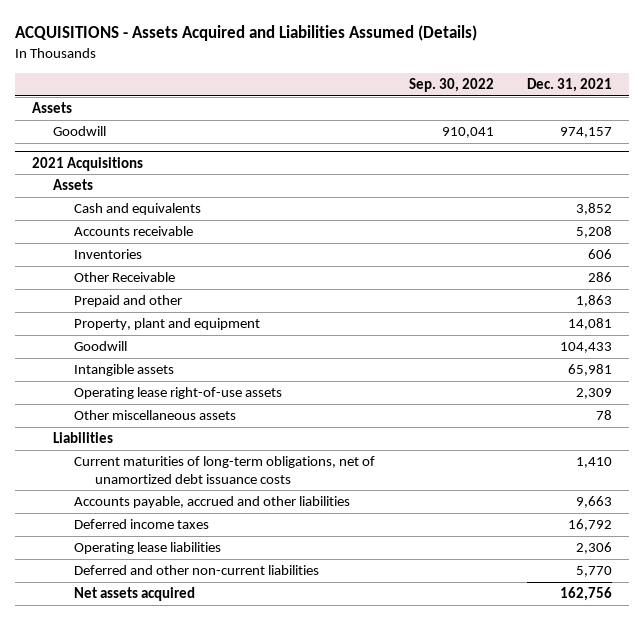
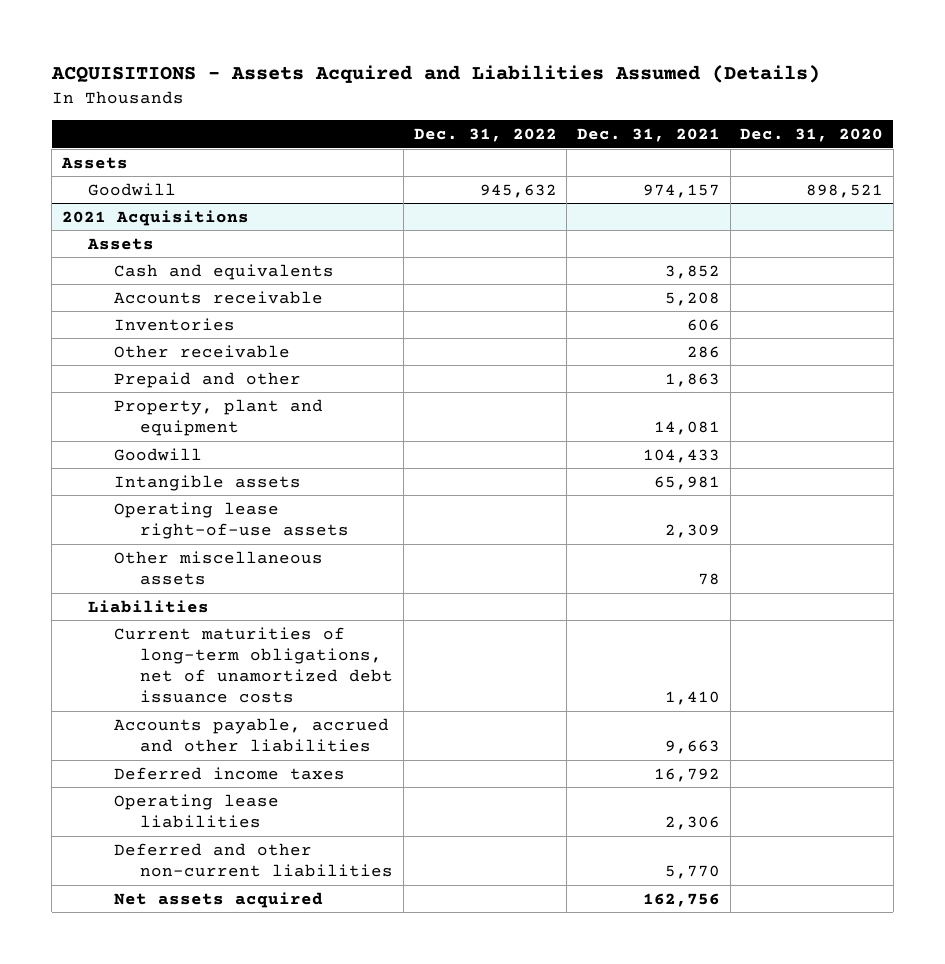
[408,78,494,93] Sep. 30, 2022 -> none
none -> [413,128,557,143] Dec. 31, 2022
none -> [740,128,884,143] Dec. 31, 2020
[74,272,176,283] Other Receivable -> [114,344,291,358] Other receivable

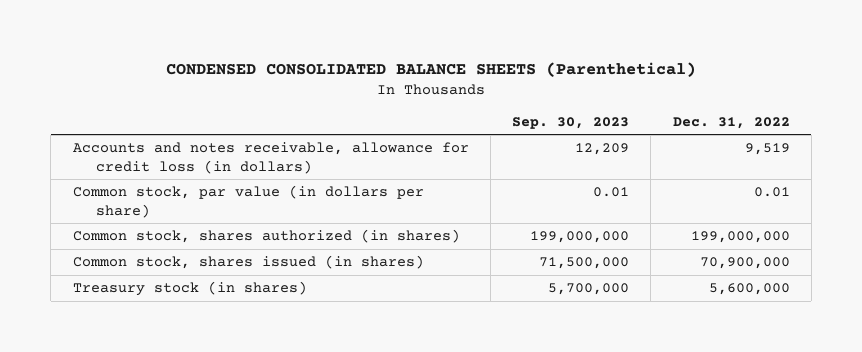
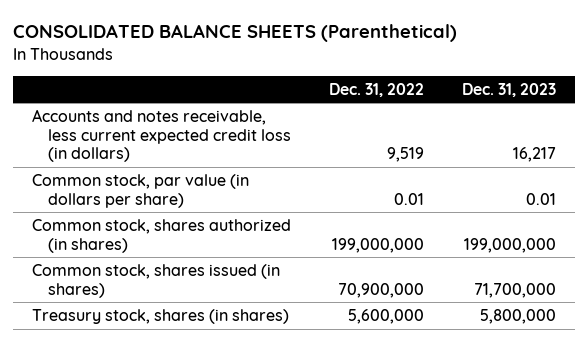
[166,61,697,77] CONDENSED CONSOLIDATED BALANCE SHEETS (Parenthetical) -> [13,23,458,42] CONSOLIDATED BALANCE SHEETS (Parenthetical)
[512,116,630,129] Sep. 30, 2023 -> none
none -> [461,82,556,97] Dec. 31, 2023
[72,142,469,174] Accounts and notes receivable, allowance for credit loss (in dollars) -> [32,109,291,163] Accounts and notes receivable, less current expected credit loss (in dollars)
[72,281,307,297] Treasury stock (in shares) -> [32,309,290,325] Treasury stock, shares (in shares)

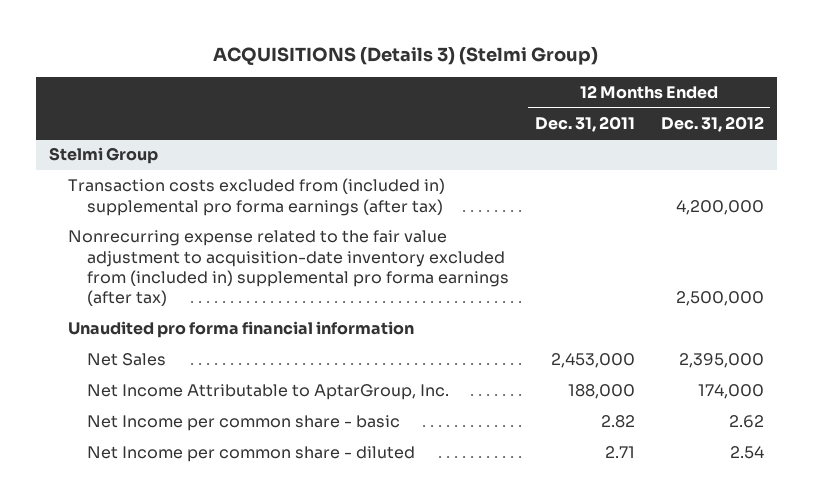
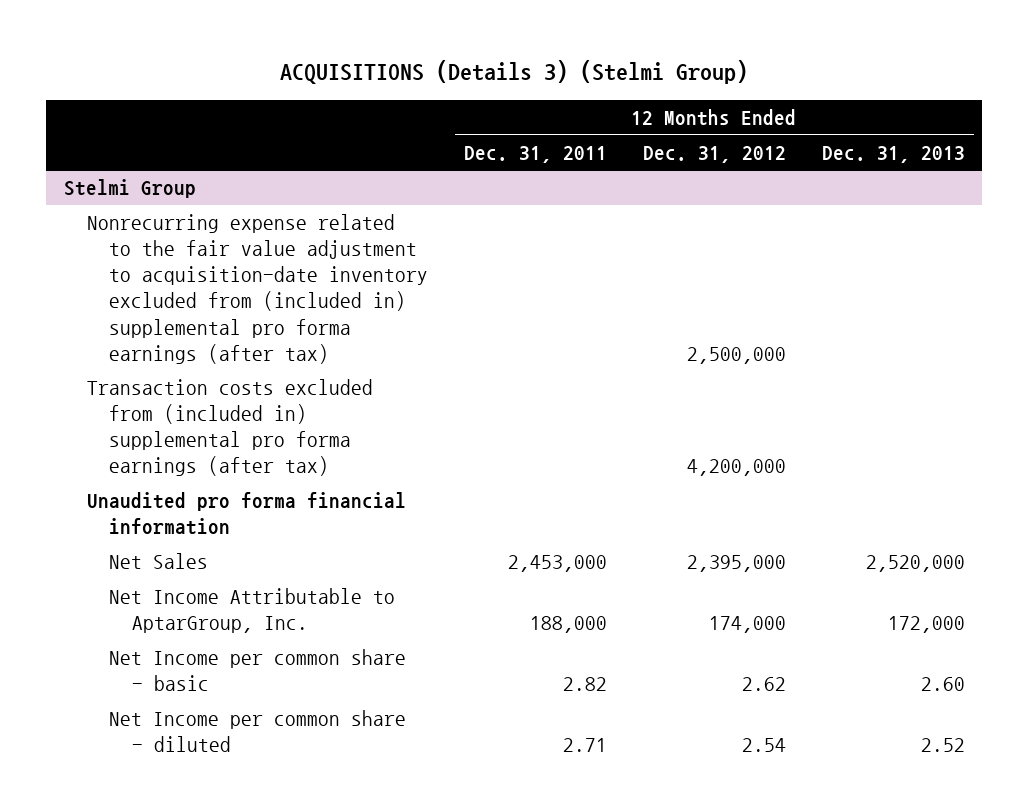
none -> [821,145,965,163] Dec. 31, 2013
[67,178,445,216] Transaction costs excluded from (included in) supplemental pro forma earnings (after tax) -> [86,379,373,477] Transaction costs excluded from (included in) supplemental pro forma earnings (after tax)

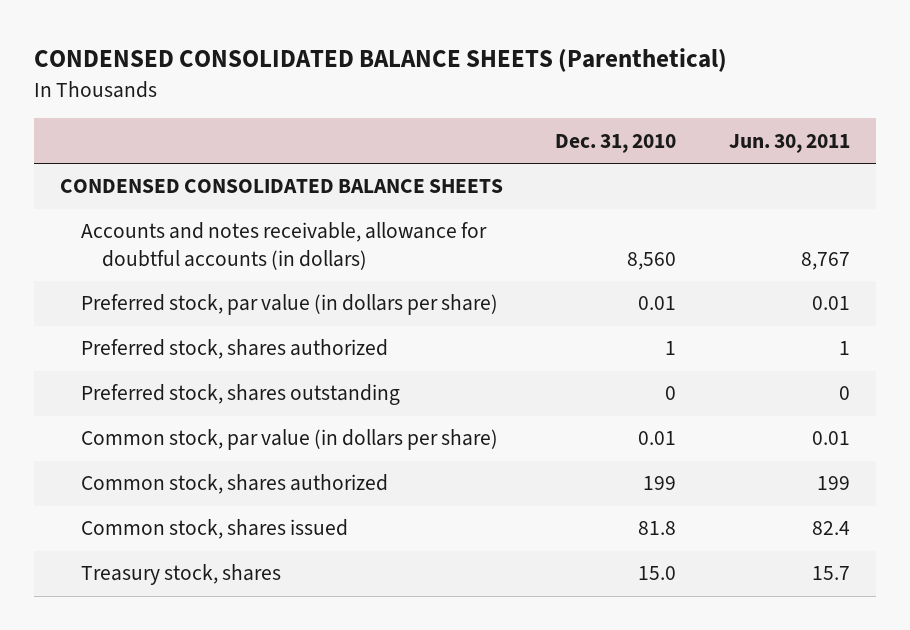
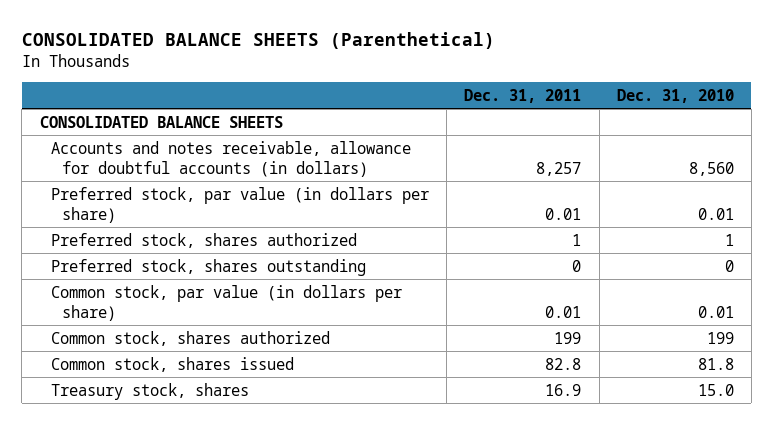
[33,48,727,73] CONDENSED CONSOLIDATED BALANCE SHEETS (Parenthetical) -> [21,31,495,49] CONSOLIDATED BALANCE SHEETS (Parenthetical)
[728,133,850,153] Jun. 30, 2011 -> none
none -> [464,88,582,103] Dec. 31, 2011
[59,179,503,194] CONDENSED CONSOLIDATED BALANCE SHEETS -> [39,115,283,128] CONSOLIDATED BALANCE SHEETS

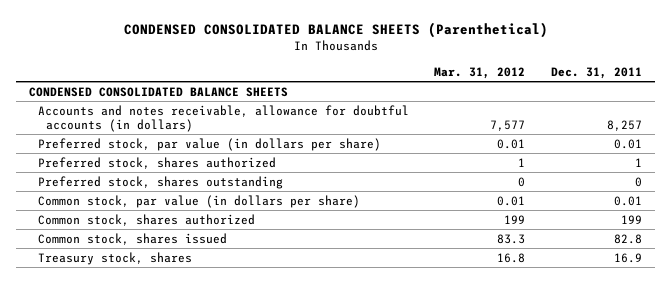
[21,31,495,49] CONSOLIDATED BALANCE SHEETS (Parenthetical) -> [123,22,548,39] CONDENSED CONSOLIDATED BALANCE SHEETS (Parenthetical)
[616,88,734,103] Dec. 31, 2010 -> none
none -> [434,67,526,80] Mar. 31, 2012
[39,115,283,128] CONSOLIDATED BALANCE SHEETS -> [28,86,288,97] CONDENSED CONSOLIDATED BALANCE SHEETS

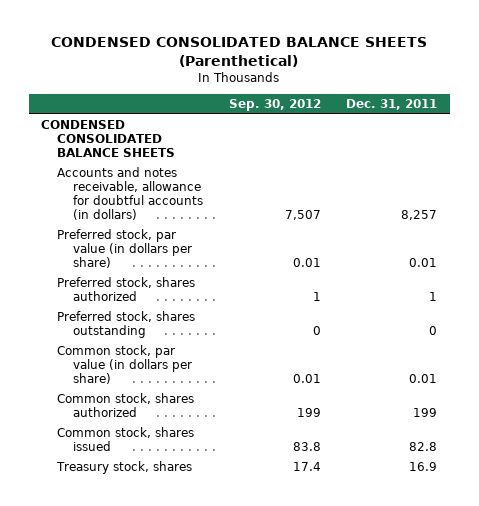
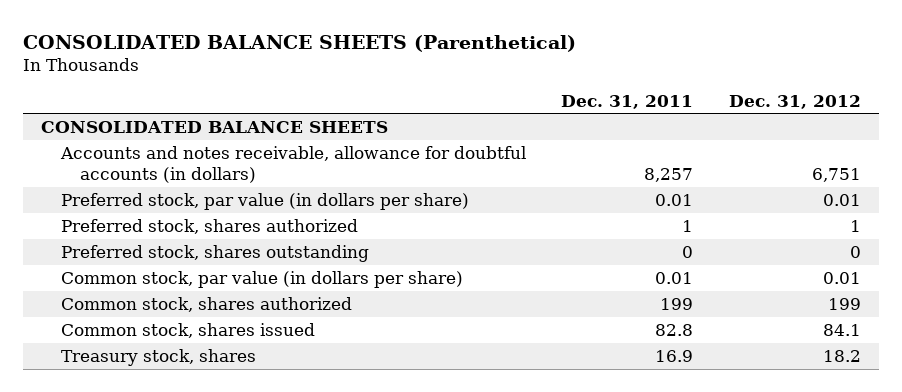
[51,37,428,67] CONDENSED CONSOLIDATED BALANCE SHEETS (Parenthetical) -> [23,34,577,52] CONSOLIDATED BALANCE SHEETS (Parenthetical)
[228,99,321,112] Sep. 30, 2012 -> none
none -> [728,94,861,109] Dec. 31, 2012
[41,120,176,158] CONDENSED CONSOLIDATED BALANCE SHEETS -> [40,120,388,133] CONSOLIDATED BALANCE SHEETS

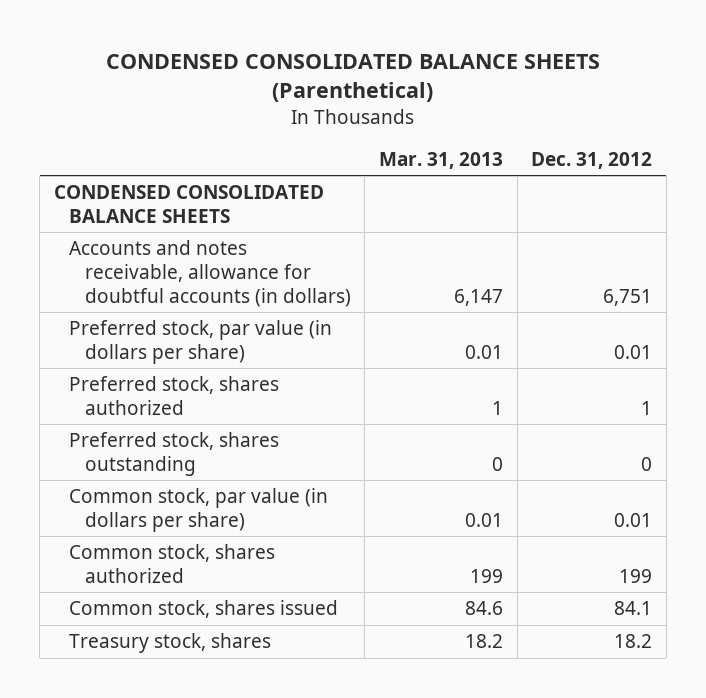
[23,34,577,52] CONSOLIDATED BALANCE SHEETS (Parenthetical) -> [106,54,601,103] CONDENSED CONSOLIDATED BALANCE SHEETS (Parenthetical)
[561,94,694,109] Dec. 31, 2011 -> none
none -> [379,151,504,169] Mar. 31, 2013
[40,120,388,133] CONSOLIDATED BALANCE SHEETS -> [53,185,324,223] CONDENSED CONSOLIDATED BALANCE SHEETS

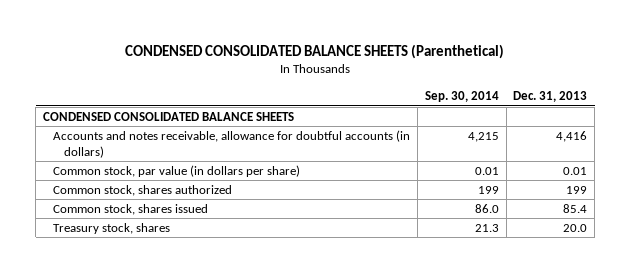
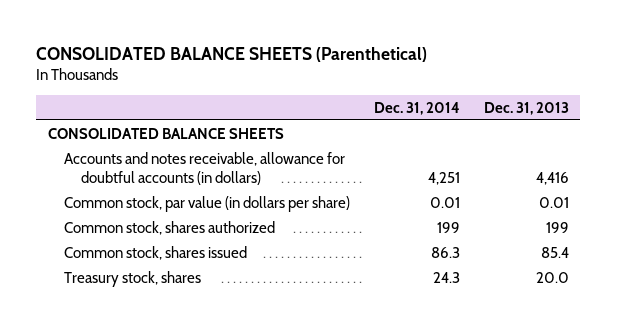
[125,43,505,59] CONDENSED CONSOLIDATED BALANCE SHEETS (Parenthetical) -> [36,46,428,62] CONSOLIDATED BALANCE SHEETS (Parenthetical)
[424,91,499,103] Sep. 30, 2014 -> none
none -> [373,101,460,115] Dec. 31, 2014
[42,111,294,121] CONDENSED CONSOLIDATED BALANCE SHEETS -> [48,127,285,139] CONSOLIDATED BALANCE SHEETS

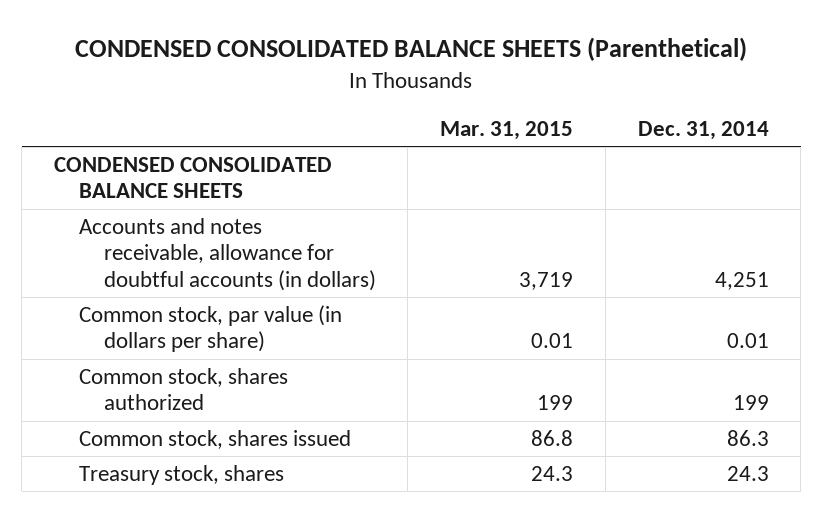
[36,46,428,62] CONSOLIDATED BALANCE SHEETS (Parenthetical) -> [75,37,748,62] CONDENSED CONSOLIDATED BALANCE SHEETS (Parenthetical)
[483,101,569,115] Dec. 31, 2013 -> none
none -> [440,120,574,140] Mar. 31, 2015
[48,127,285,139] CONSOLIDATED BALANCE SHEETS -> [54,157,333,199] CONDENSED CONSOLIDATED BALANCE SHEETS

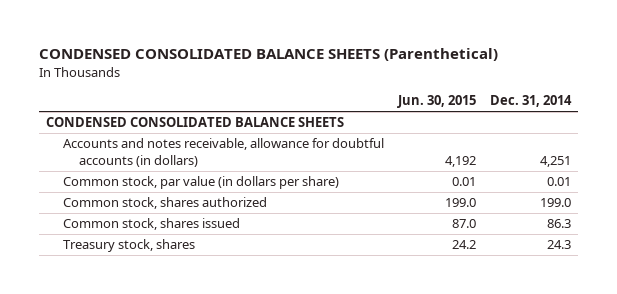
[440,120,574,140] Mar. 31, 2015 -> none
none -> [396,95,476,109] Jun. 30, 2015
[732,395,769,411] 199 -> [539,198,571,208] 199.0

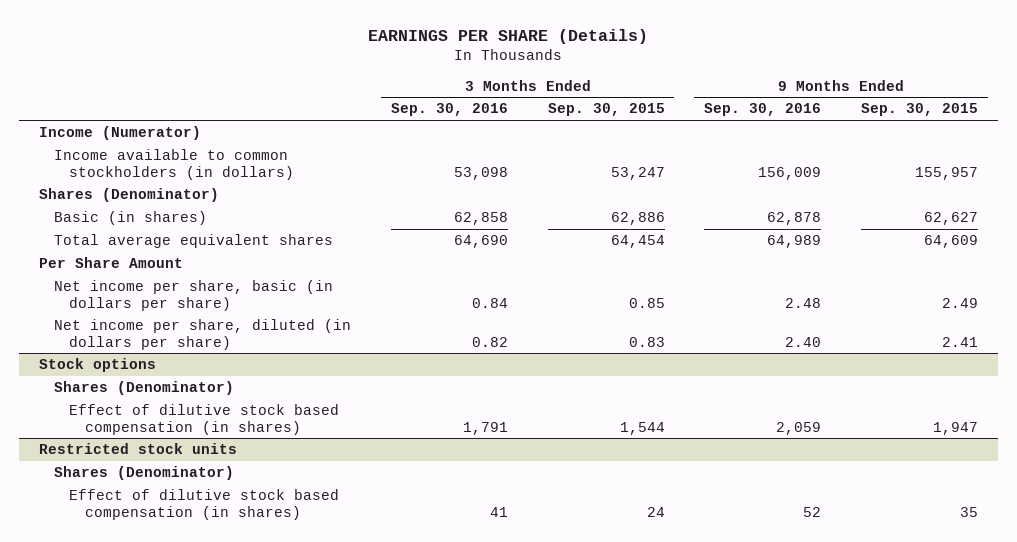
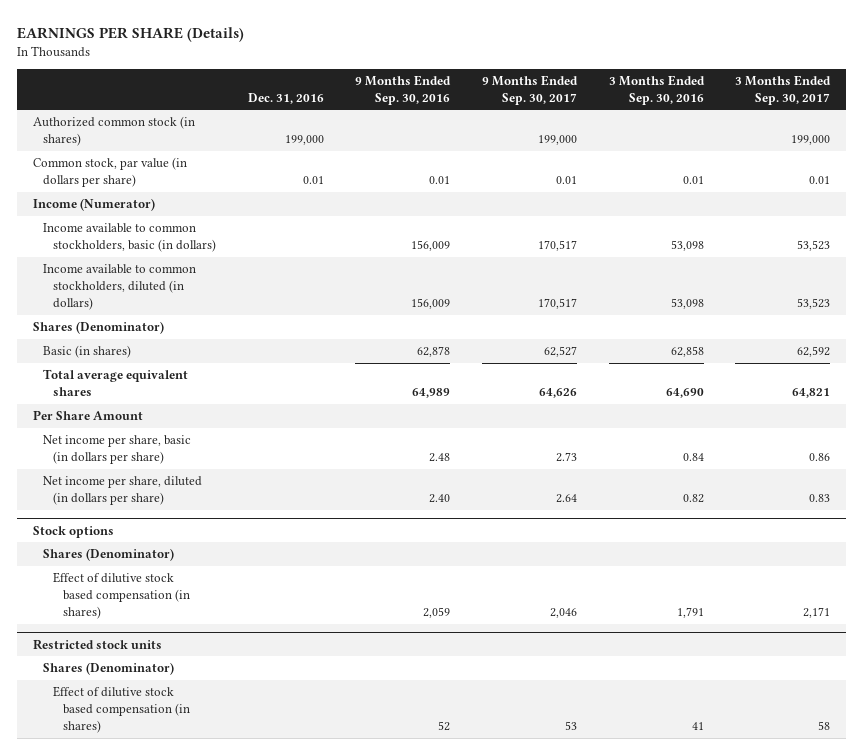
[547,103,665,117] Sep. 30, 2015 -> none
[861,103,979,117] Sep. 30, 2015 -> none
none -> [247,92,324,104] Dec. 31, 2016
none -> [481,74,578,105] 9 Months Ended Sep. 30, 2017
none -> [735,74,832,105] 3 Months Ended Sep. 30, 2017
none -> [33,116,196,147] Authorized common stock (in shares)
none -> [33,157,188,188] Common stock, par value (in dollars per share)
[54,149,295,180] Income available to common stockholders (in dollars) -> [43,223,216,253] Income available to common stockholders, basic (in dollars)
none -> [43,264,197,310] Income available to common stockholders, diluted (in dollars)

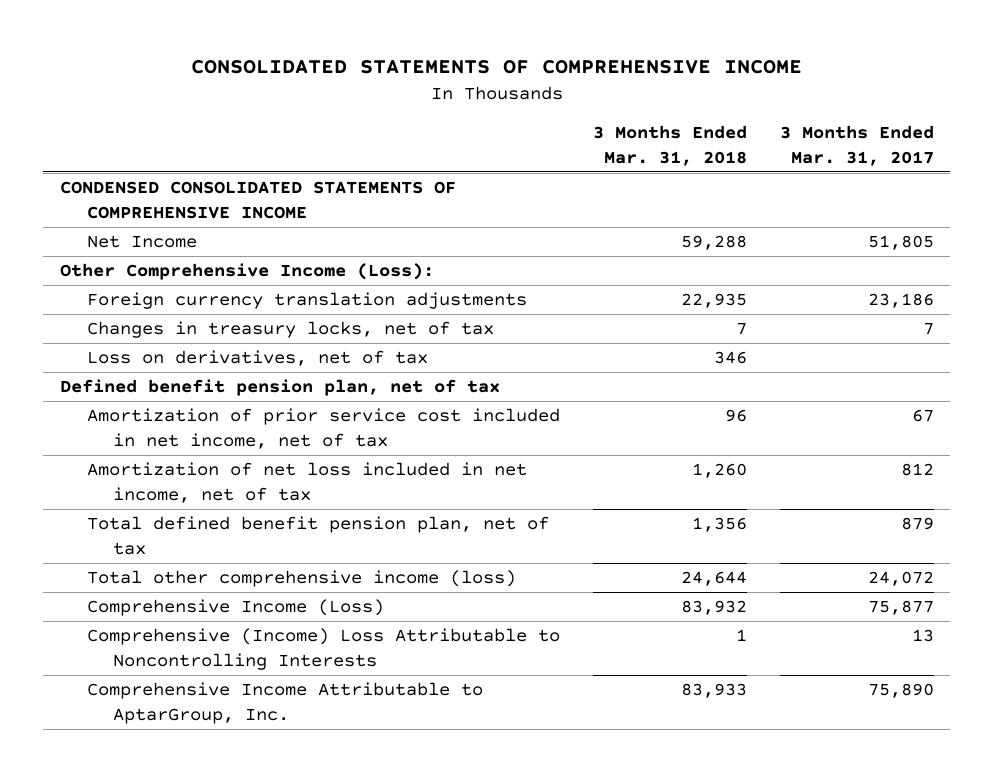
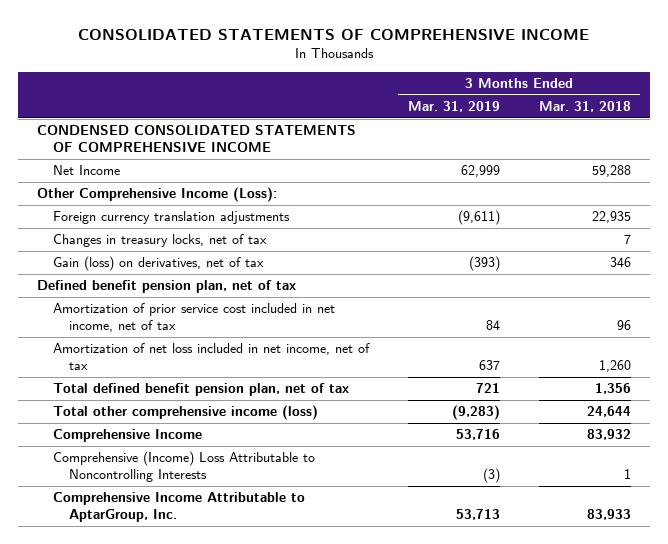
[779,125,934,166] 3 Months Ended Mar. 31, 2017 -> none
none -> [407,101,500,113] Mar. 31, 2019
[86,350,428,367] Loss on derivatives, net of tax -> [53,256,265,272] Gain (loss) on derivatives, net of tax
[86,599,384,617] Comprehensive Income (Loss) -> [53,429,203,443] Comprehensive Income

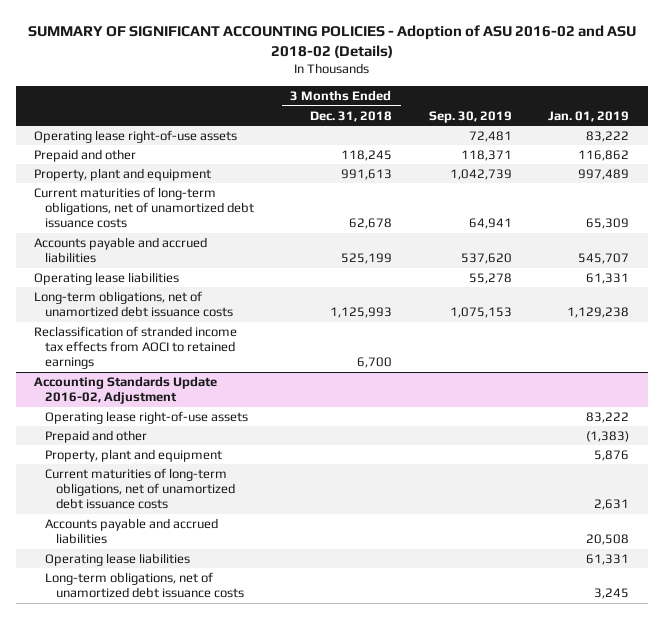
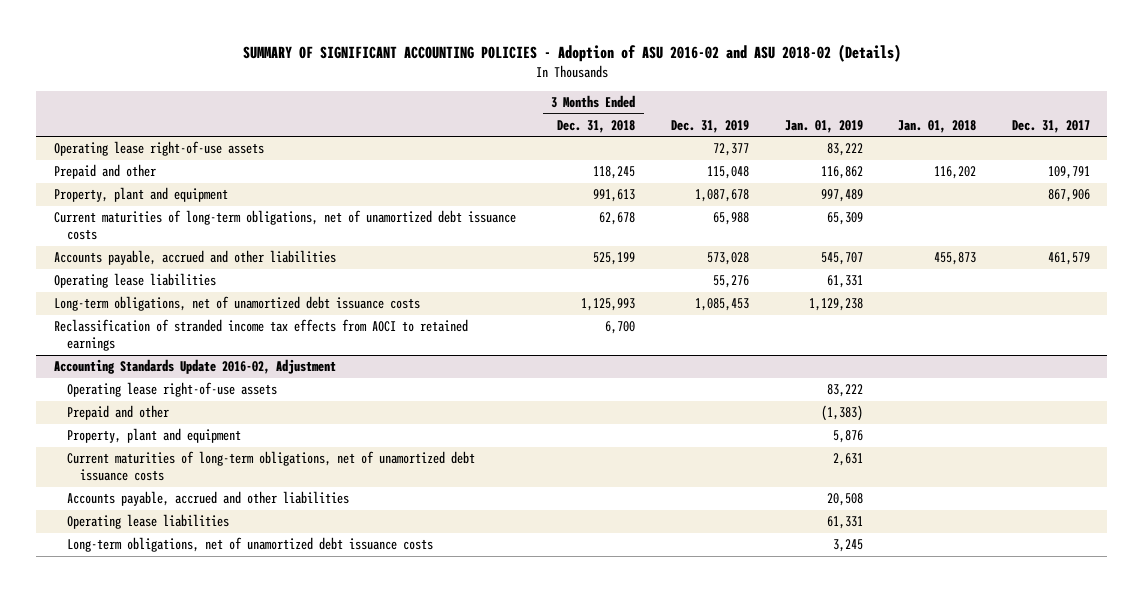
[428,110,512,123] Sep. 30, 2019 -> none
none -> [671,119,750,133] Dec. 31, 2019
none -> [898,119,977,133] Jan. 01, 2018
none -> [1011,119,1090,133] Dec. 31, 2017
[34,236,208,264] Accounts payable and accrued liabilities -> [53,250,336,266] Accounts payable, accrued and other liabilities
[45,517,219,545] Accounts payable and accrued liabilities -> [66,491,349,507] Accounts payable, accrued and other liabilities

